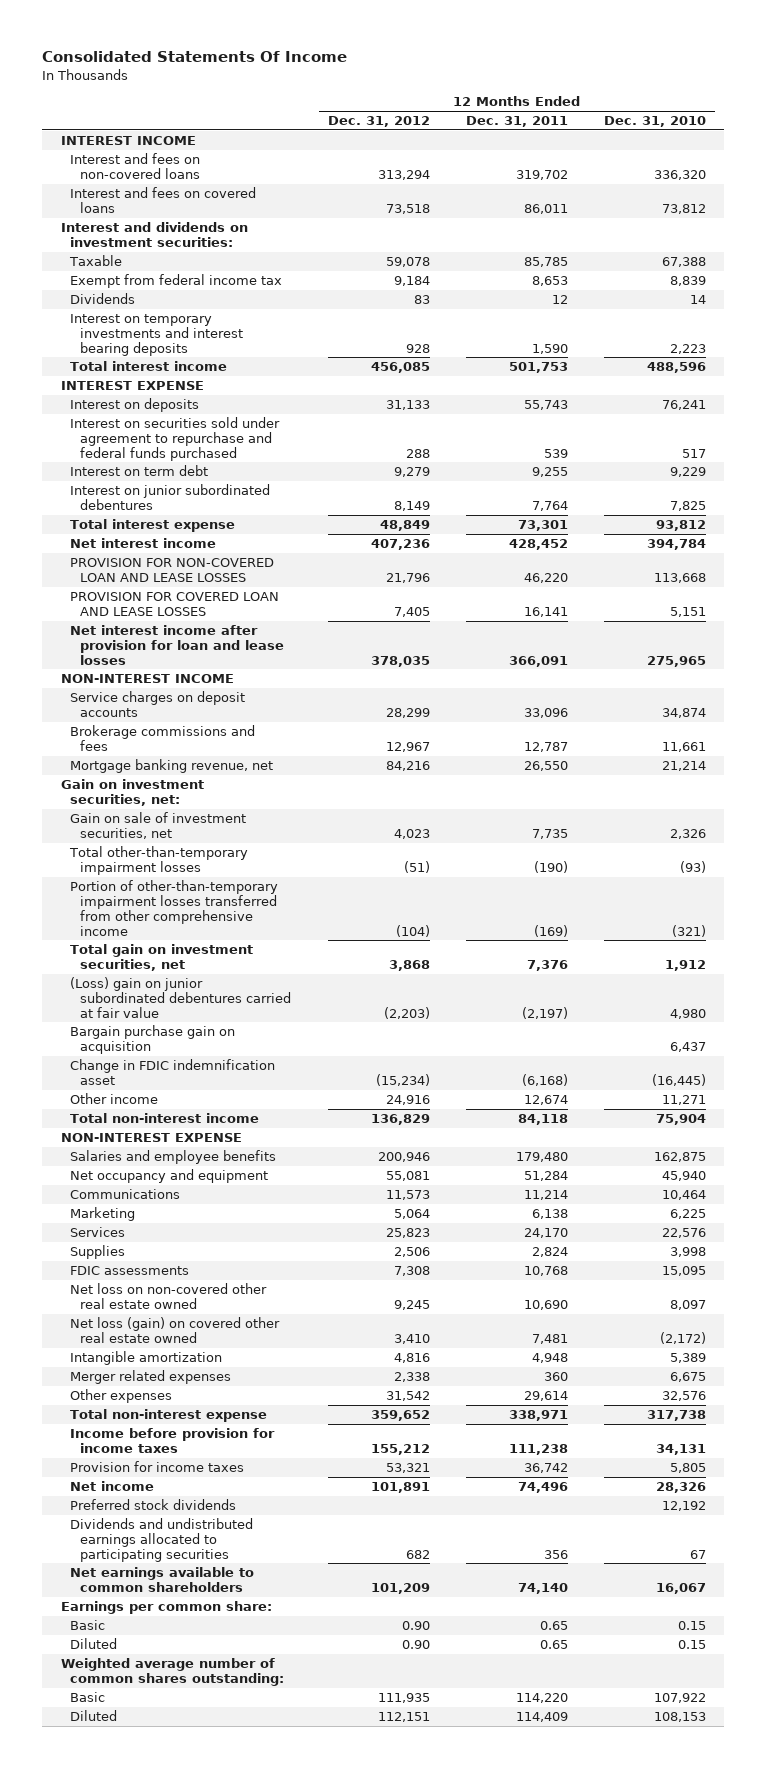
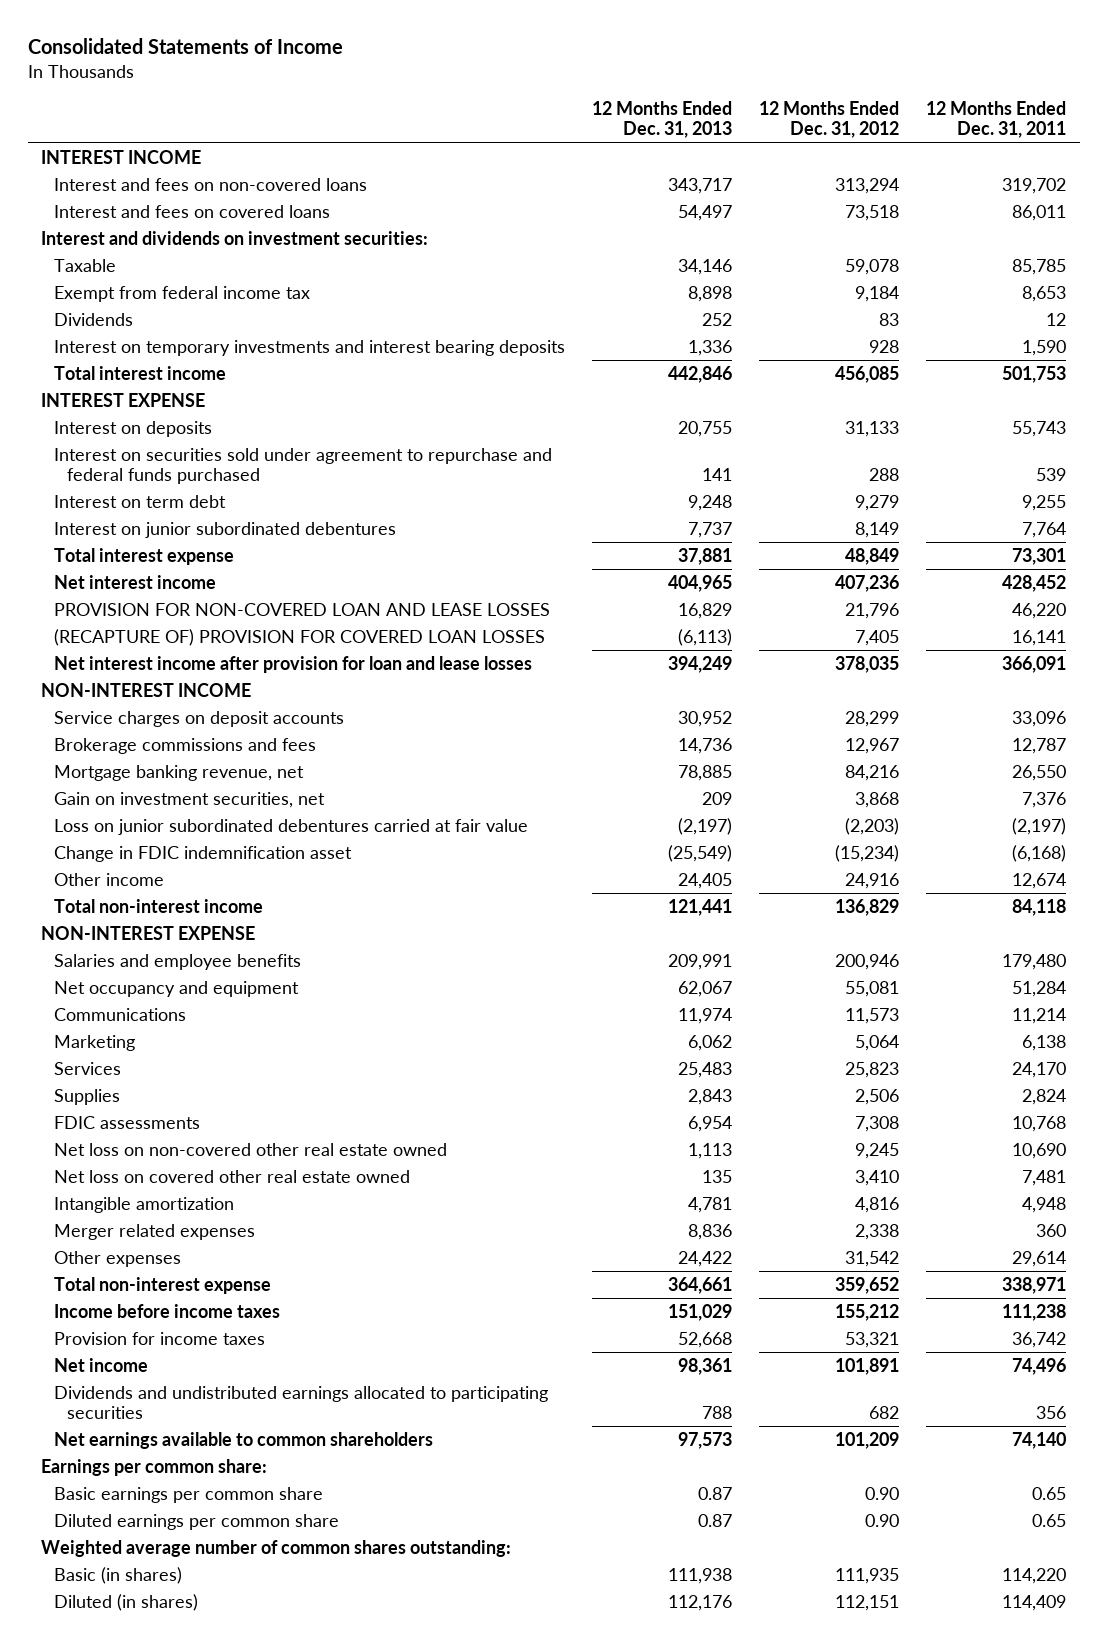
[42,51,348,63] Consolidated Statements Of Income -> [27,38,343,55] Consolidated Statements of Income
[604,116,707,128] Dec. 31, 2010 -> none
none -> [592,101,733,139] 12 Months Ended Dec. 31, 2013
[70,592,280,616] PROVISION FOR COVERED LOAN AND LEASE LOSSES -> [54,628,546,646] (RECAPTURE OF) PROVISION FOR COVERED LOAN LOSSES
[60,779,204,806] Gain on investment securities, net: -> none
[70,812,247,839] Gain on sale of investment securities, net -> none
[69,846,249,875] Total other-than-temporary impairment losses -> none
[70,880,279,936] Portion of other-than-temporary impairment losses transferred from other comprehensive income -> none
[70,1025,236,1054] Bargain purchase gain on acquisition -> none
[70,944,254,971] Total gain on investment securities, net -> [54,791,326,808] Gain on investment securities, net
[70,977,292,1018] (Loss) gain on junior subordinated debentures carried at fair value -> [54,818,529,835] Loss on junior subordinated debentures carried at fair value
[70,1317,281,1343] Net loss (gain) on covered other real estate owned -> [54,1169,411,1183] Net loss on covered other real estate owned
[70,1428,276,1453] Income before provision for income taxes -> [54,1303,281,1318] Income before income taxes
[70,1499,237,1511] Preferred stock dividends -> none
[70,1620,106,1631] Basic -> [54,1486,324,1503] Basic earnings per common share
[70,1638,118,1650] Diluted -> [54,1513,340,1530] Diluted earnings per common share
[70,1692,106,1703] Basic -> [54,1566,183,1584] Basic (in shares)
[70,1710,118,1722] Diluted -> [54,1593,199,1611] Diluted (in shares)

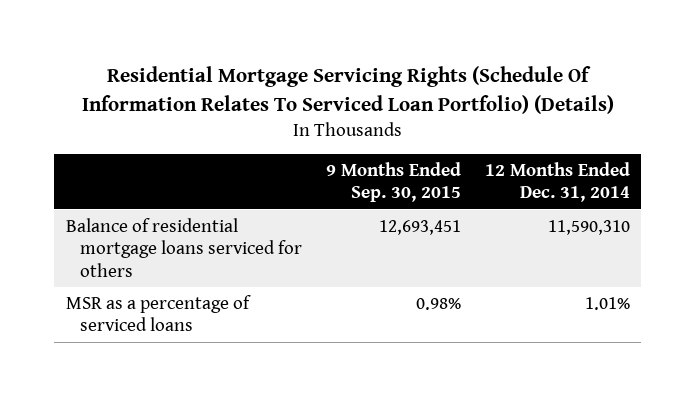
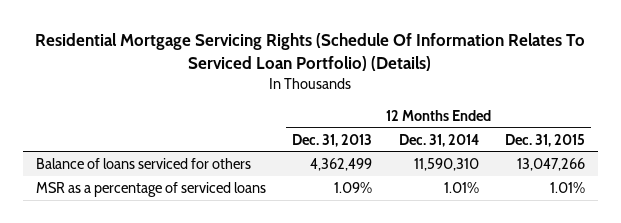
[325,161,461,203] 9 Months Ended Sep. 30, 2015 -> none
none -> [292,133,373,147] Dec. 31, 2013
none -> [504,133,585,147] Dec. 31, 2015
[65,217,303,277] Balance of residential mortgage loans serviced for others -> [36,158,252,170] Balance of loans serviced for others

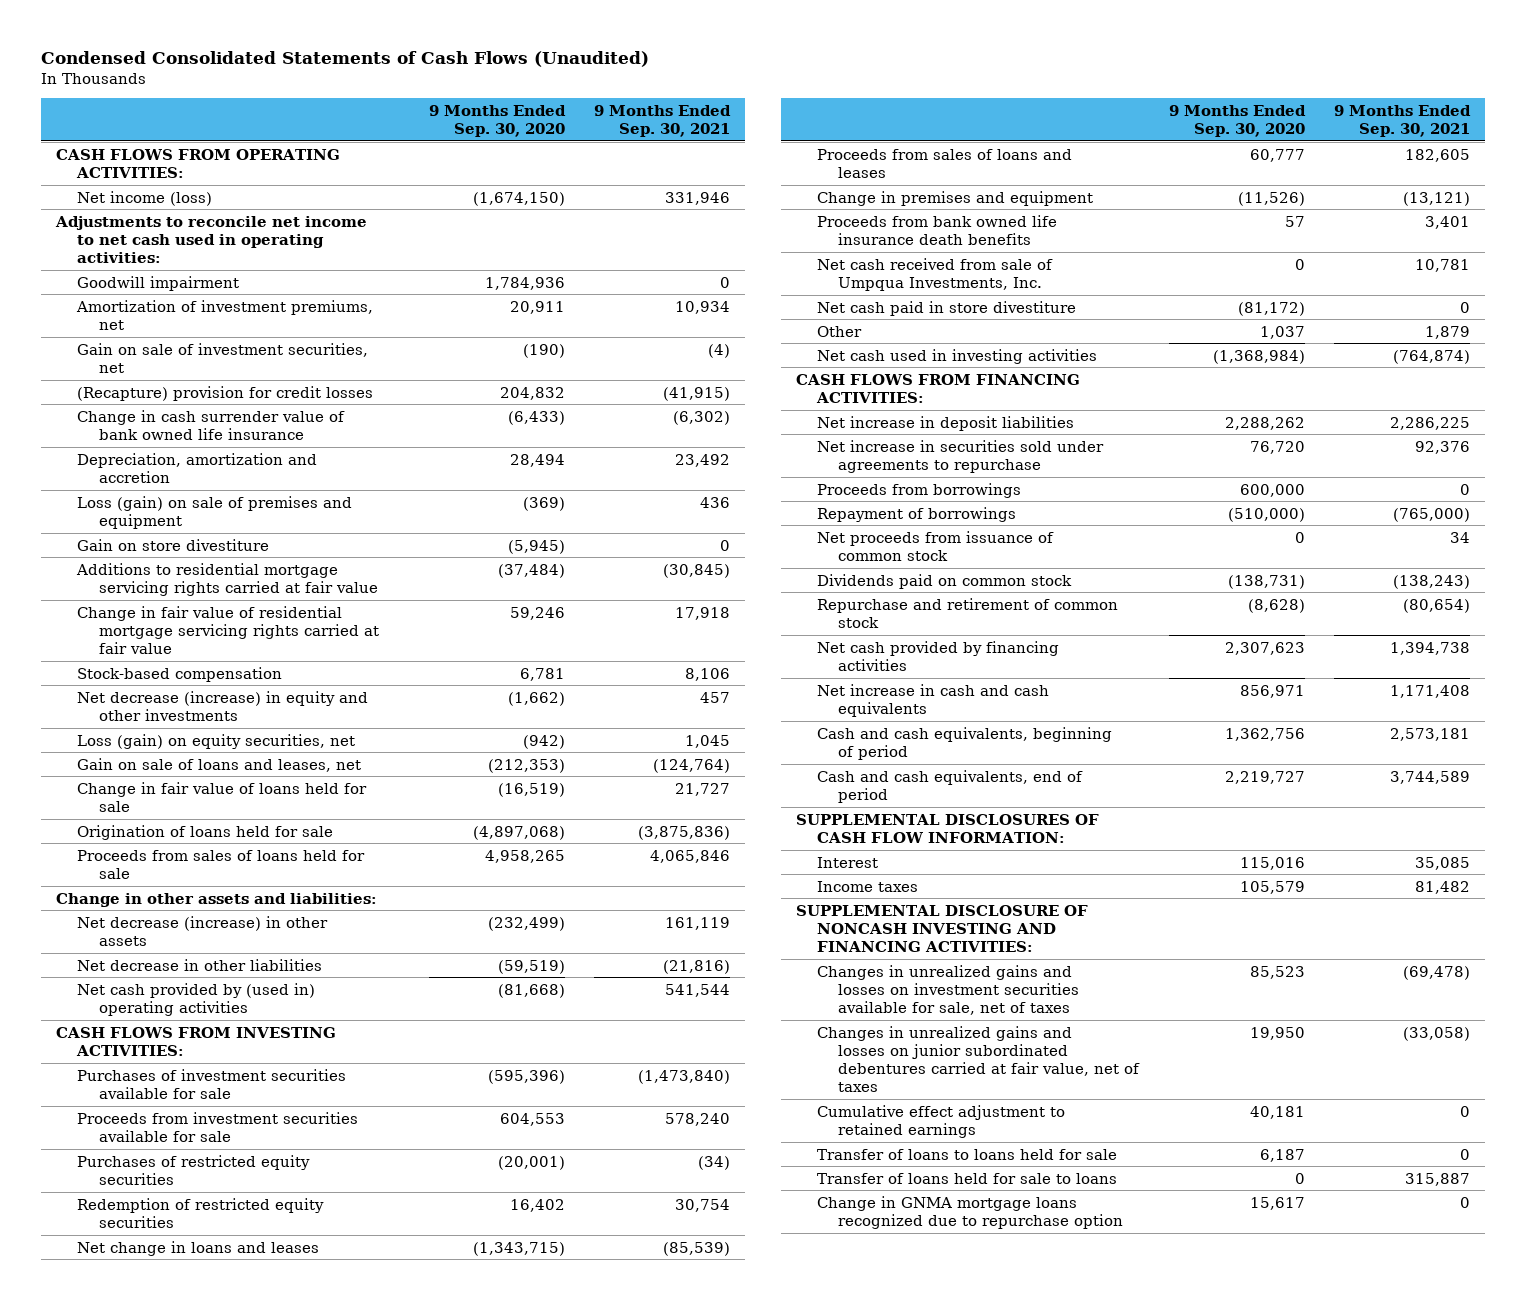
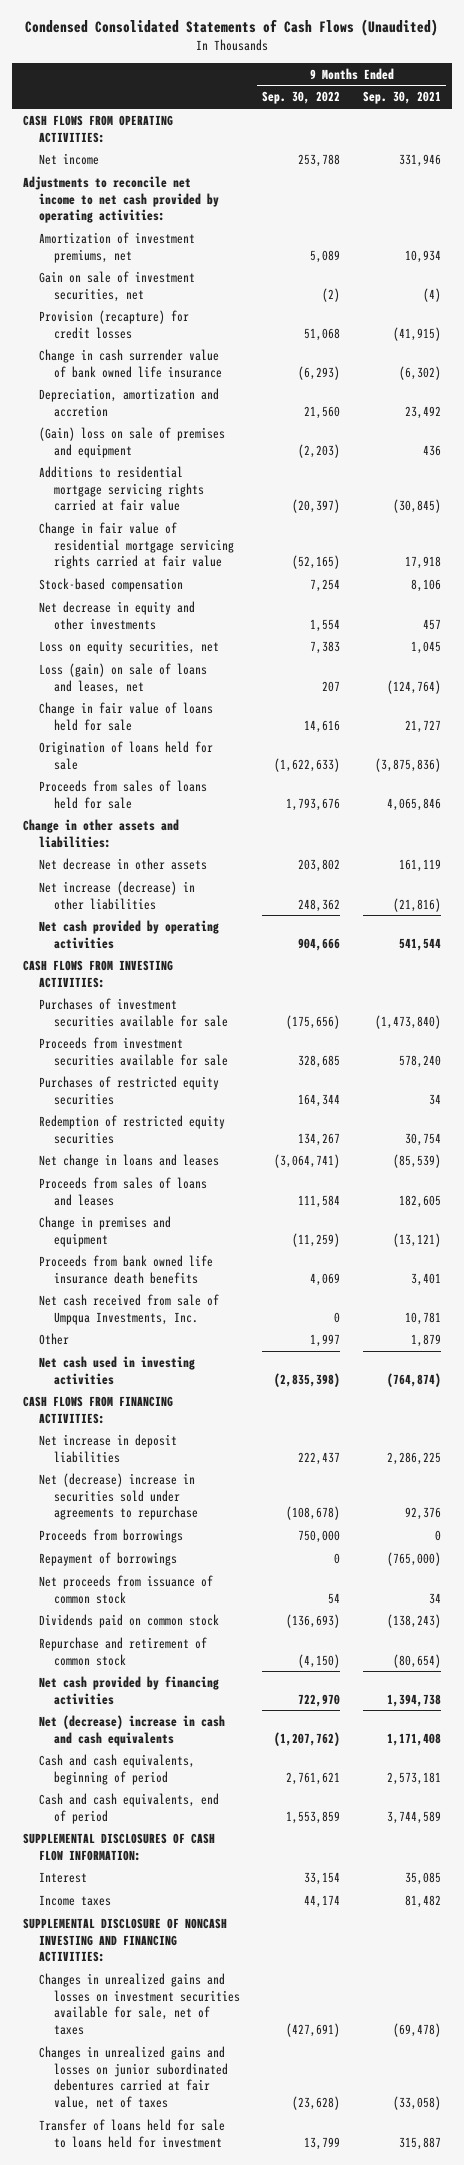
[428,104,566,138] 9 Months Ended Sep. 30, 2020 -> none
none -> [262,91,341,105] Sep. 30, 2022
[77,275,240,291] Goodwill impairment -> none
[77,190,213,206] Net income (loss) -> [38,152,99,165] Net income
[54,215,367,263] Adjustments to reconcile net income to net cash used in operating activities: -> [23,175,219,224] Adjustments to reconcile net income to net cash provided by operating activities:
[77,385,374,401] (Recapture) provision for credit losses -> [38,309,189,339] Provision (recapture) for credit losses
[77,538,270,551] Gain on store divestiture -> none
[77,495,353,529] Loss (gain) on sale of premises and equipment -> [38,426,225,458] (Gain) loss on sale of premises and equipment
[77,690,369,721] Net decrease (increase) in equity and other investments -> [38,600,195,630] Net decrease in equity and other investments
[77,733,356,749] Loss (gain) on equity securities, net -> [38,639,219,654] Loss on equity securities, net
[77,757,362,772] Gain on sale of loans and leases, net -> [38,662,207,694] Loss (gain) on sale of loans and leases, net
[77,915,329,946] Net decrease (increase) in other assets -> [38,857,207,870] Net decrease in other assets
[77,958,323,971] Net decrease in other liabilities -> [38,880,195,910] Net increase (decrease) in other liabilities
[77,982,316,1016] Net cash provided by (used in) operating activities -> [38,919,219,949] Net cash provided by operating activities
[698,1155,731,1170] (34) -> [428,1093,441,1105] 34
[817,300,1077,316] Net cash paid in store divestiture -> none
[817,439,1105,473] Net increase in securities sold under agreements to repurchase -> [38,1472,199,1521] Net (decrease) increase in securities sold under agreements to repurchase
[817,683,1050,717] Net increase in cash and cash equivalents -> [38,1714,225,1746] Net (decrease) increase in cash and cash equivalents
[817,1104,1066,1138] Cumulative effect adjustment to retained earnings -> none
[817,1148,1118,1160] Transfer of loans to loans held for sale -> none
[817,1195,1124,1229] Change in GNMA mortgage loans recognized due to repurchase option -> none
[817,1172,1118,1184] Transfer of loans held for sale to loans -> [38,2118,225,2148] Transfer of loans held for sale to loans held for investment

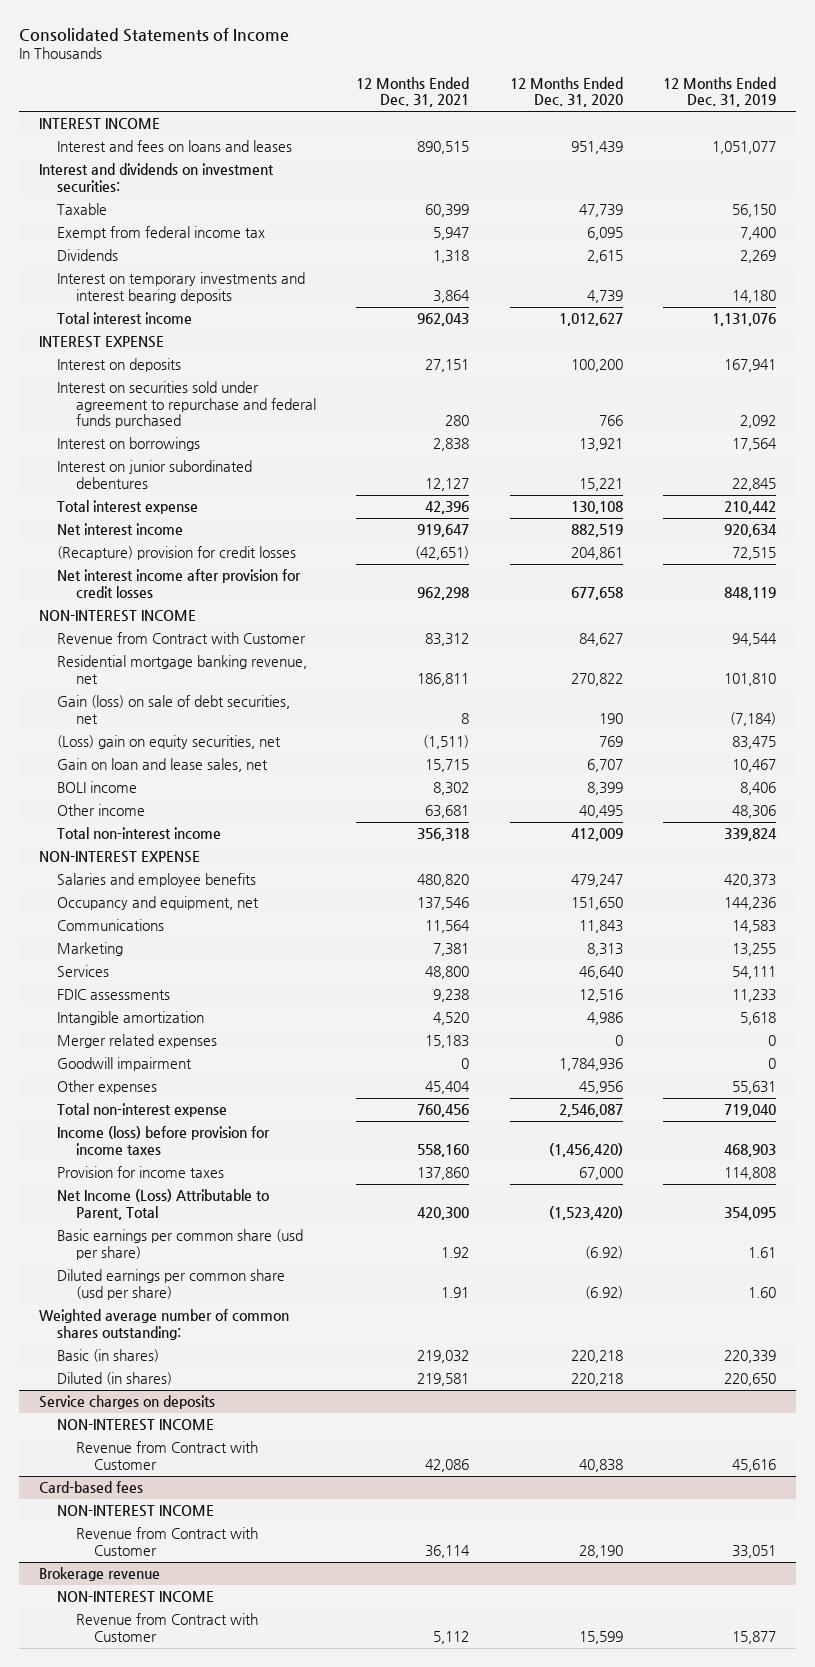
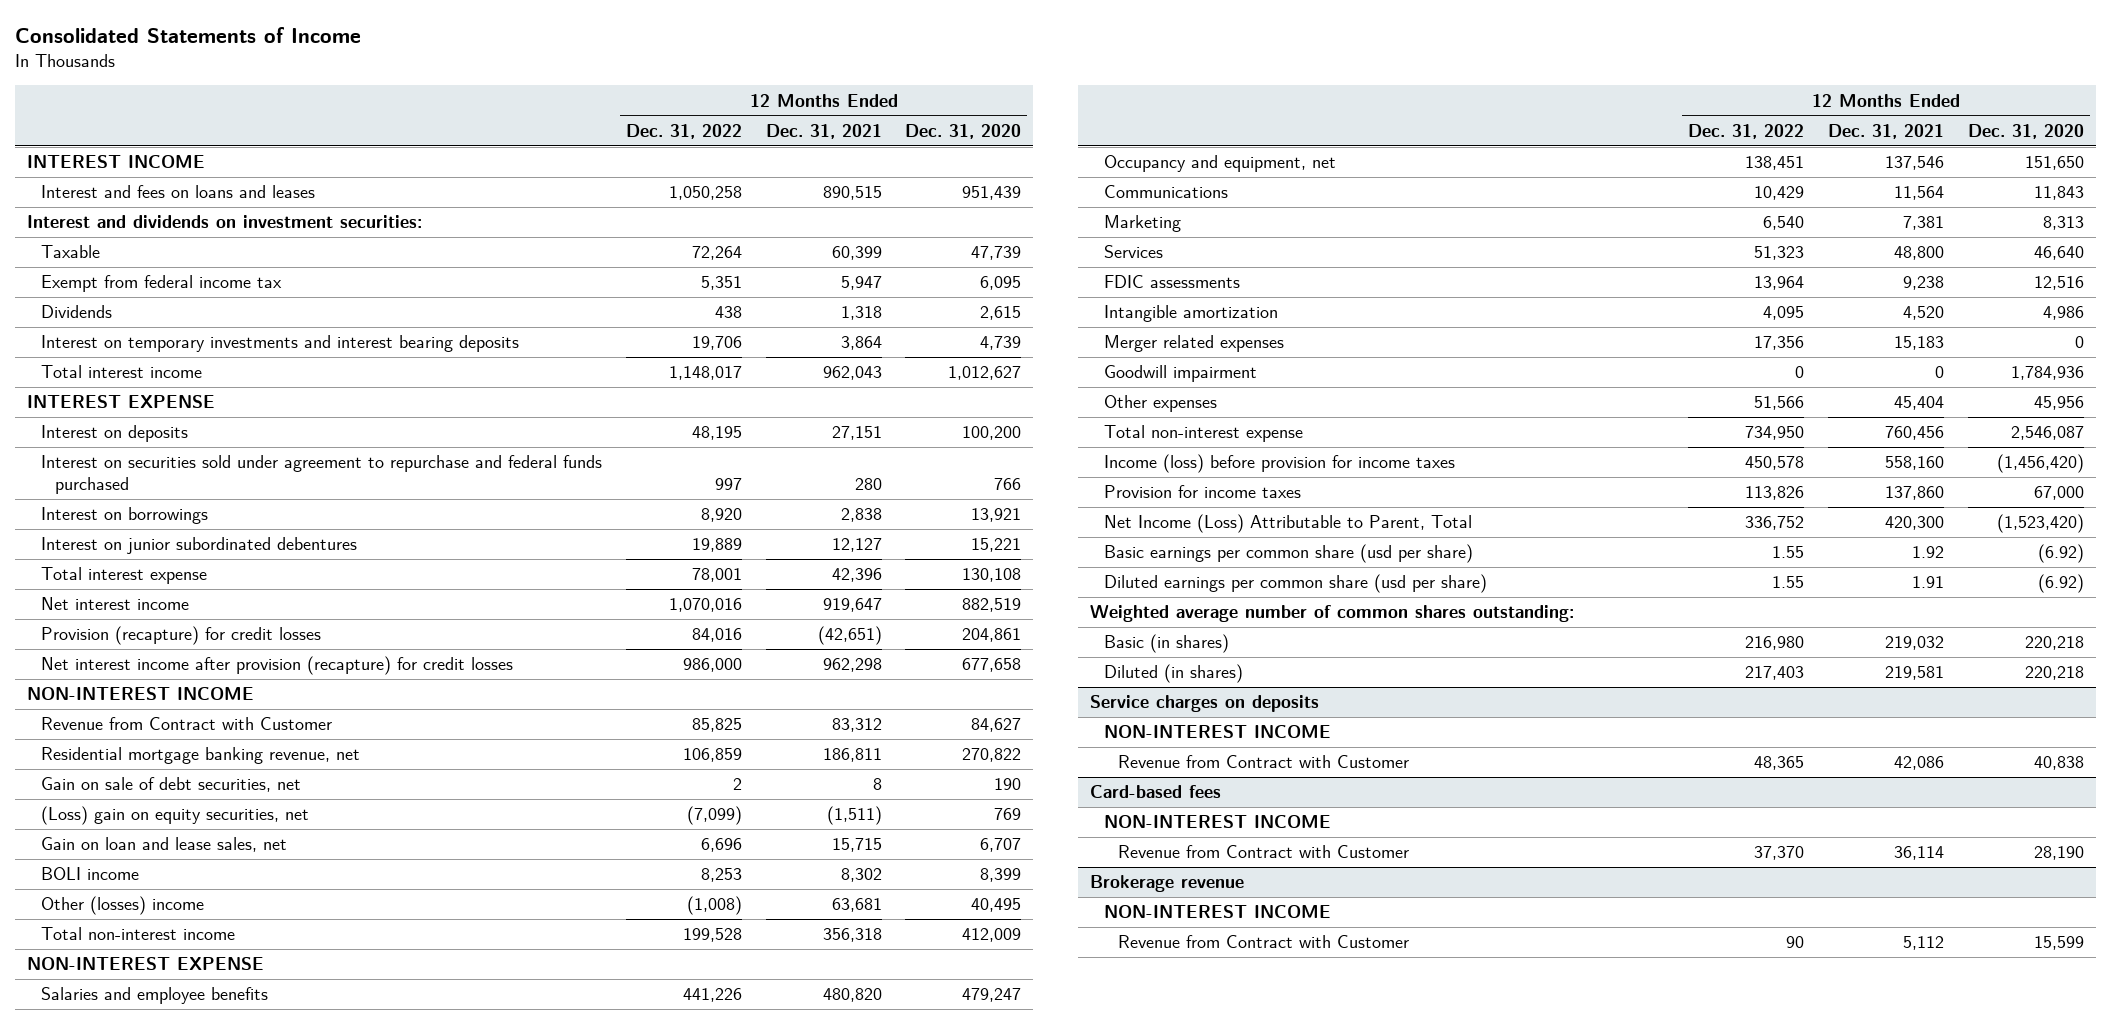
[663,76,777,108] 12 Months Ended Dec. 31, 2019 -> none
none -> [625,123,742,139] Dec. 31, 2022
[57,546,297,561] (Recapture) provision for credit losses -> [41,626,322,646] Provision (recapture) for credit losses
[57,569,302,598] Net interest income after provision for credit losses -> [41,656,514,676] Net interest income after provision (recapture) for credit losses
[57,695,291,724] Gain (loss) on sale of debt securities, net -> [41,777,302,793] Gain on sale of debt securities, net
[57,804,146,817] Other income -> [41,896,205,916] Other (losses) income

